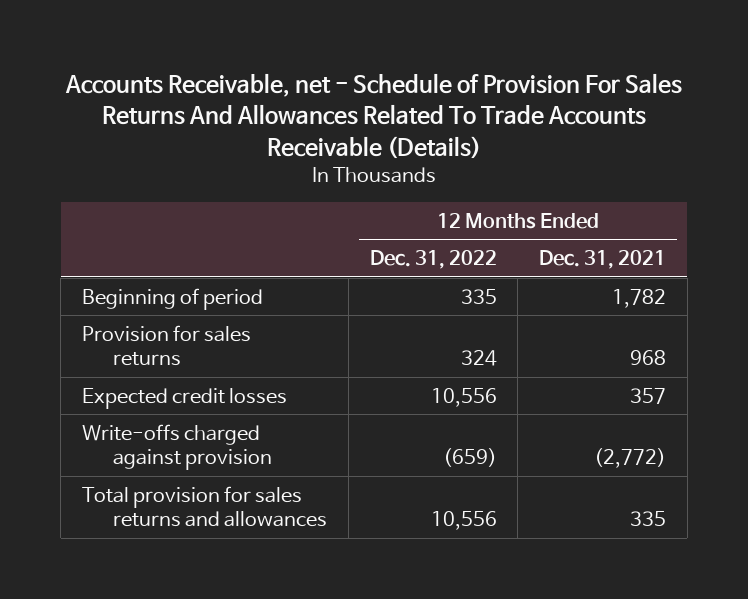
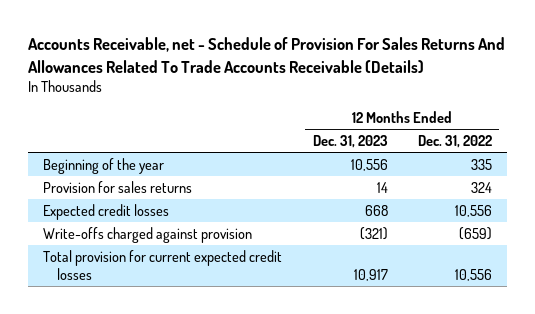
[539,250,667,270] Dec. 31, 2021 -> none
none -> [312,135,388,149] Dec. 31, 2023
[82,287,264,310] Beginning of period -> [43,157,165,174] Beginning of the year
[82,485,328,528] Total provision for sales returns and allowances -> [43,249,283,280] Total provision for current expected credit losses

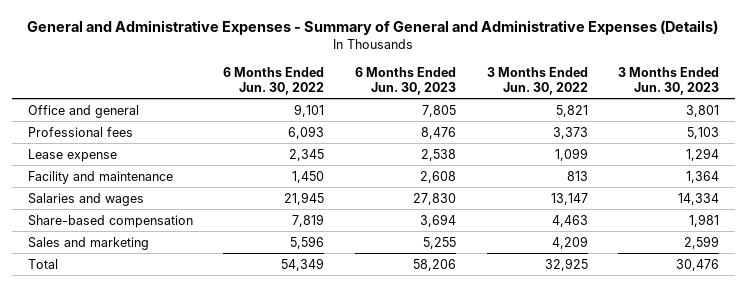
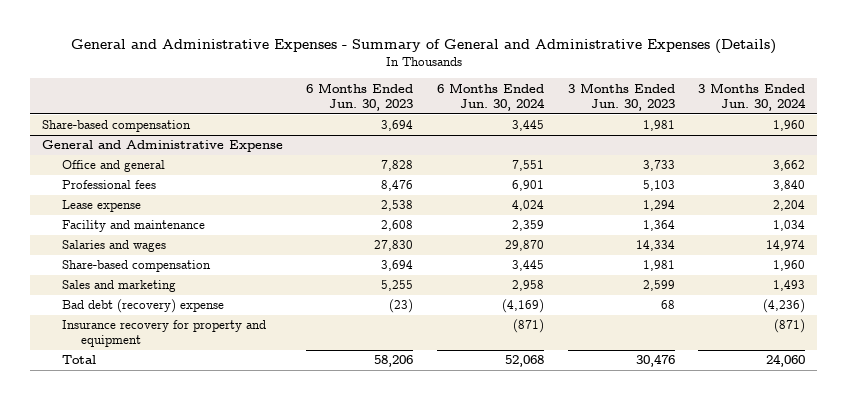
[223,66,325,96] 6 Months Ended Jun. 30, 2022 -> none
[486,66,588,96] 3 Months Ended Jun. 30, 2022 -> none
none -> [437,82,546,111] 6 Months Ended Jun. 30, 2024
none -> [698,82,807,111] 3 Months Ended Jun. 30, 2024
none -> [41,120,191,133] Share-based compensation
none -> [41,140,283,153] General and Administrative Expense
[421,104,456,117] 7,805 -> [381,160,414,172] 7,828
[686,104,720,117] 3,801 -> [642,160,675,172] 3,733
none -> [61,299,224,314] Bad debt (recovery) expense
none -> [61,320,266,348] Insurance recovery for property and equipment

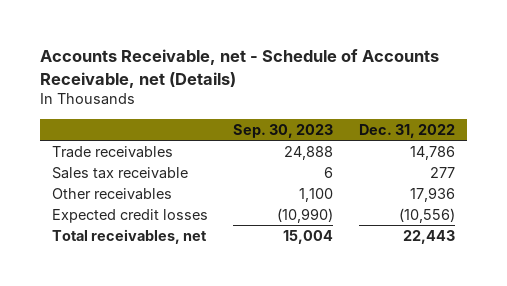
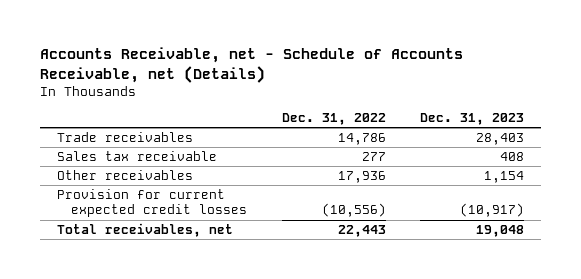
[233,123,334,138] Sep. 30, 2023 -> none
none -> [419,113,524,126] Dec. 31, 2023
[52,209,209,224] Expected credit losses -> [57,188,248,218] Provision for current expected credit losses

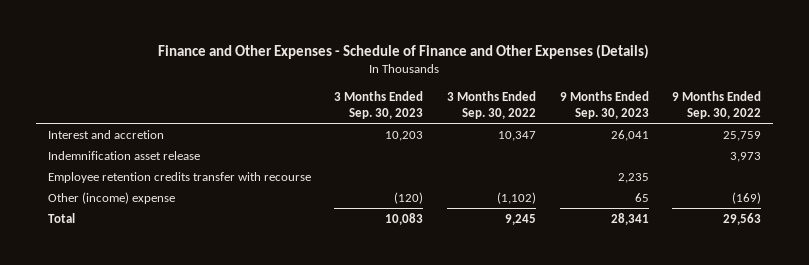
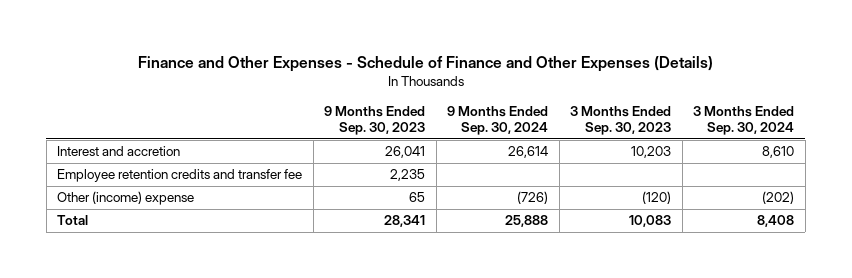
[446,90,536,120] 3 Months Ended Sep. 30, 2022 -> none
[672,90,762,120] 9 Months Ended Sep. 30, 2022 -> none
none -> [447,106,549,136] 9 Months Ended Sep. 30, 2024
none -> [693,106,795,136] 3 Months Ended Sep. 30, 2024
[47,150,200,160] Indemnification asset release -> none
[47,171,311,183] Employee retention credits transfer with recourse -> [57,169,303,183] Employee retention credits and transfer fee

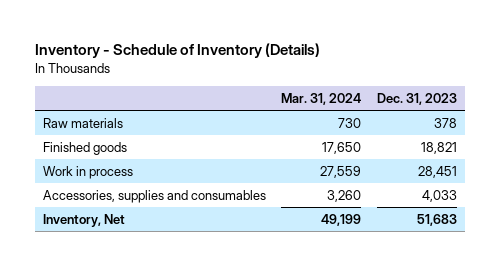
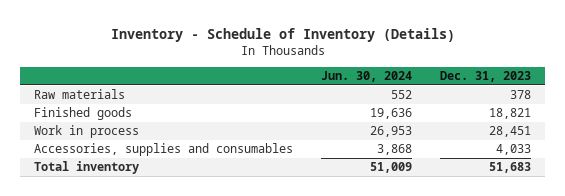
[281,92,362,105] Mar. 31, 2024 -> none
none -> [321,70,413,82] Jun. 30, 2024
[42,213,125,227] Inventory, Net -> [34,161,140,175] Total inventory

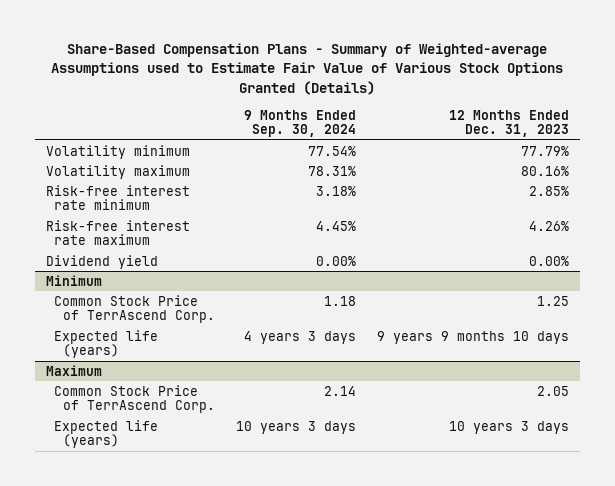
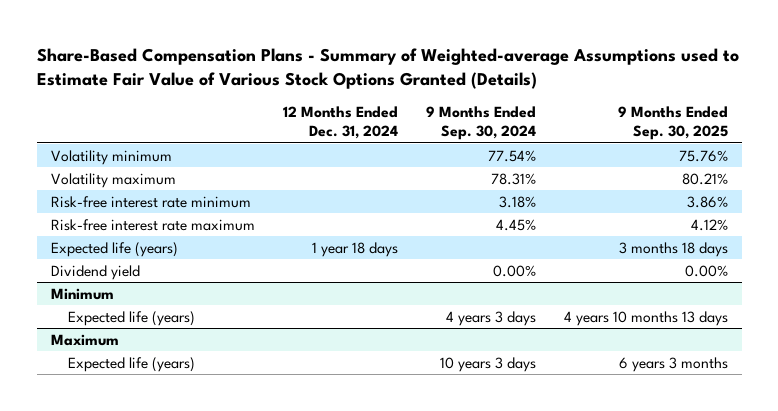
[449,109,570,138] 12 Months Ended Dec. 31, 2023 -> none
none -> [282,105,398,140] 12 Months Ended Dec. 31, 2024
none -> [617,105,728,141] 9 Months Ended Sep. 30, 2025
none -> [50,241,178,257] Expected life (years)
[54,294,216,324] Common Stock Price of TerrAscend Corp. -> none
[54,384,216,414] Common Stock Price of TerrAscend Corp. -> none

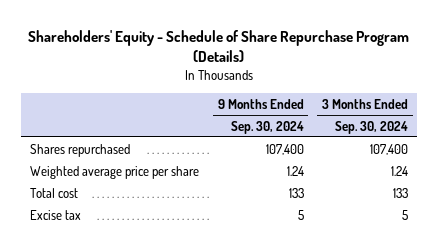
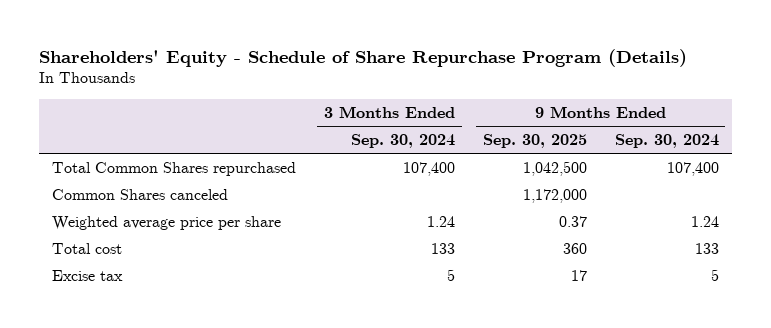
none -> [482,134,587,149] Sep. 30, 2025
[30,143,131,157] Shares repurchased -> [52,161,297,176] Total Common Shares repurchased
none -> [52,188,229,200] Common Shares canceled

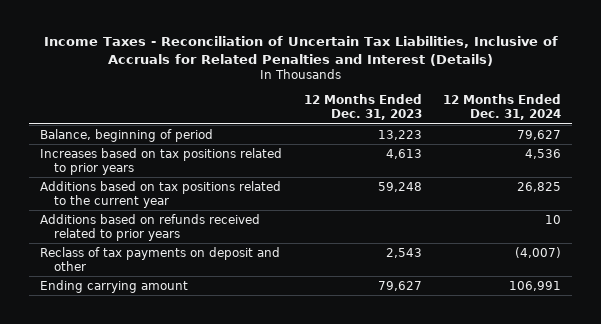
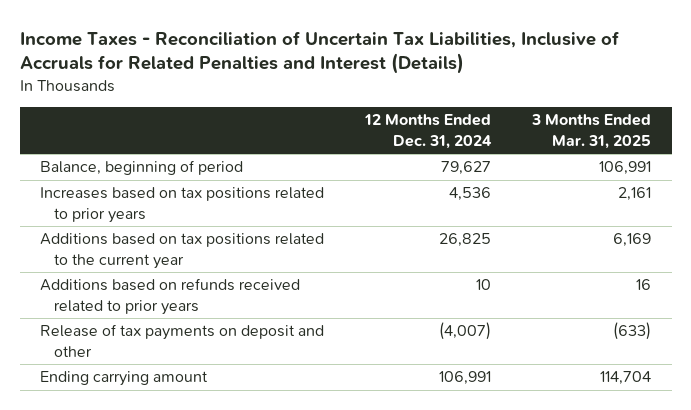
[303,94,422,121] 12 Months Ended Dec. 31, 2023 -> none
none -> [531,114,652,149] 3 Months Ended Mar. 31, 2025
[39,246,280,271] Reclass of tax payments on deposit and other -> [40,324,325,357] Release of tax payments on deposit and other

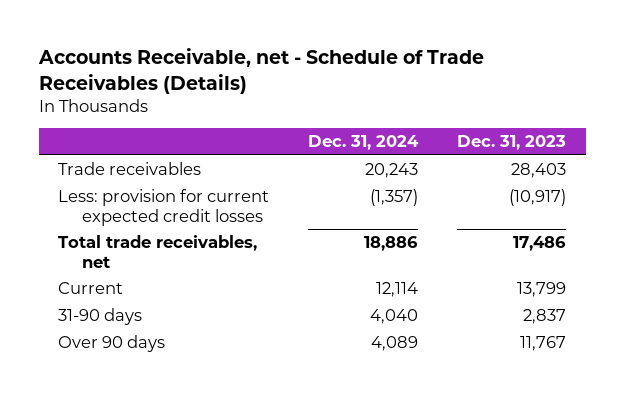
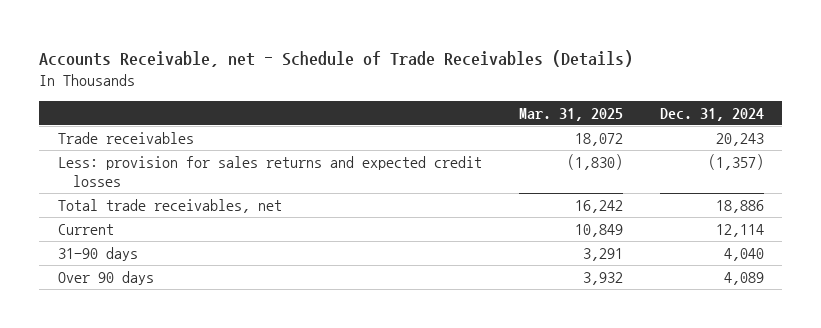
[457,135,567,151] Dec. 31, 2023 -> none
none -> [518,107,623,121] Mar. 31, 2025
[58,189,270,226] Less: provision for current expected credit losses -> [57,156,482,187] Less: provision for sales returns and expected credit losses

